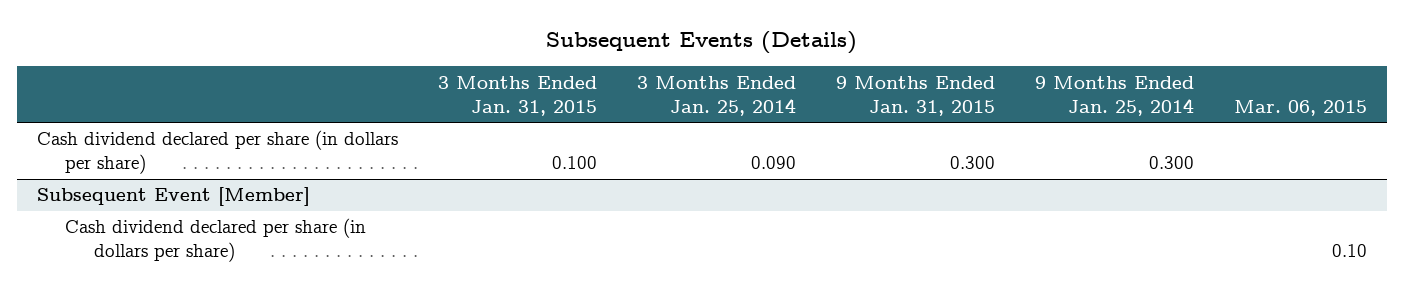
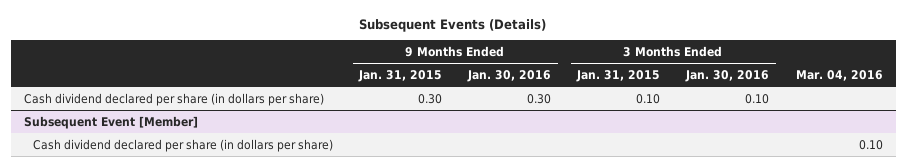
[637,75,797,116] 3 Months Ended Jan. 25, 2014 -> none
[1034,75,1194,116] 9 Months Ended Jan. 25, 2014 -> none
[1233,99,1367,116] Mar. 06, 2015 -> none
none -> [467,69,552,82] Jan. 30, 2016
none -> [685,69,770,82] Jan. 30, 2016
none -> [795,69,883,81] Mar. 04, 2016
[552,156,598,170] 0.100 -> [636,93,661,104] 0.10
[949,156,995,170] 0.300 -> [418,93,443,104] 0.30

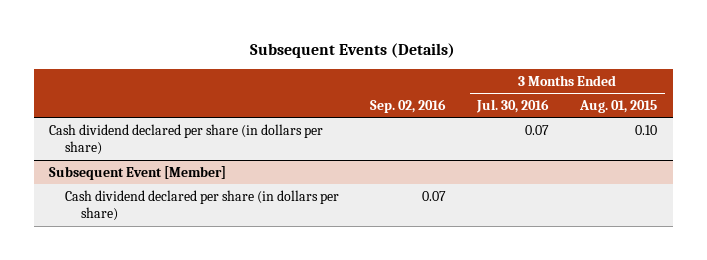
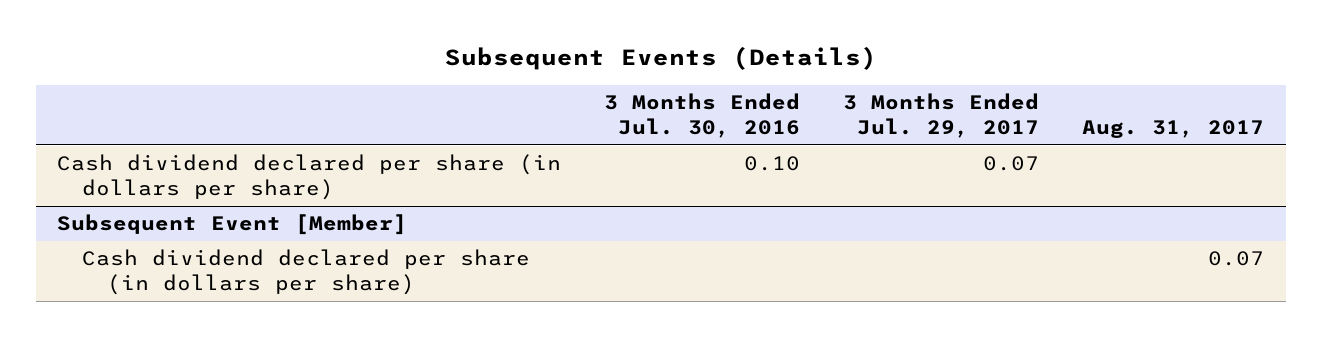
[370,98,447,113] Sep. 02, 2016 -> none
[579,99,658,113] Aug. 01, 2015 -> none
none -> [843,92,1040,138] 3 Months Ended Jul. 29, 2017
none -> [1082,119,1265,138] Aug. 31, 2017
[525,124,550,135] 0.07 -> [744,156,801,172] 0.10

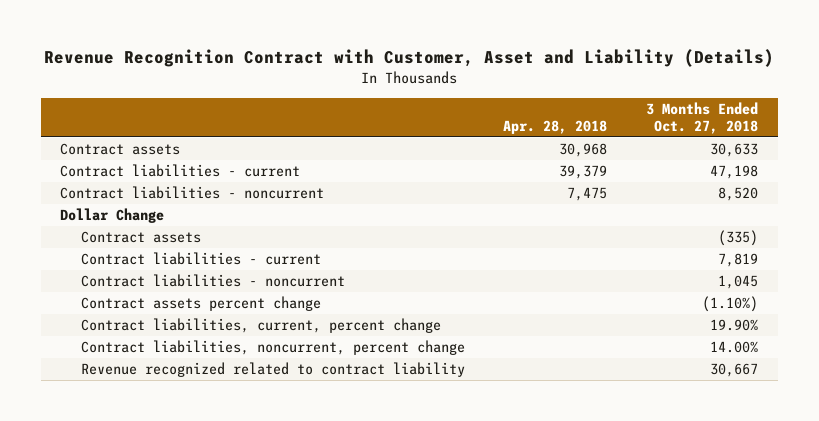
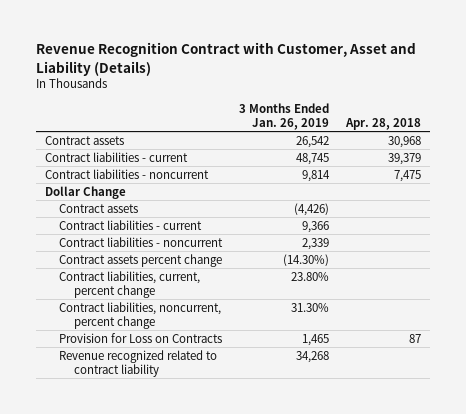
[646,101,759,135] 3 Months Ended Oct. 27, 2018 -> none
none -> [239,102,330,130] 3 Months Ended Jan. 26, 2019
none -> [59,332,223,343] Provision for Loss on Contracts

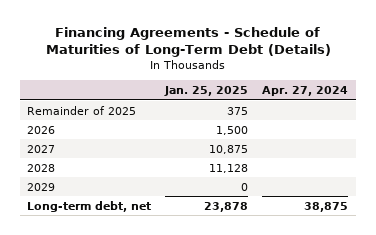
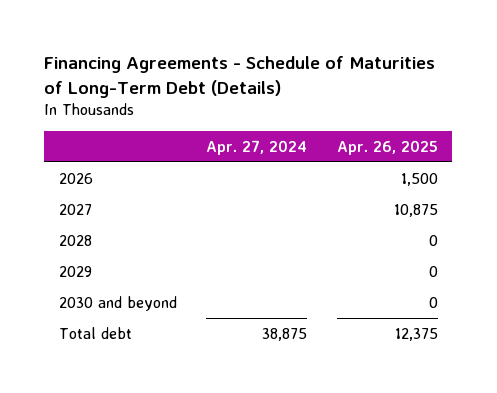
[164,86,249,97] Jan. 25, 2025 -> none
none -> [336,139,438,155] Apr. 26, 2025
[27,105,137,115] Remainder of 2025 -> none
none -> [59,295,178,311] 2030 and beyond
[27,200,152,212] Long-term debt, net -> [59,326,133,339] Total debt

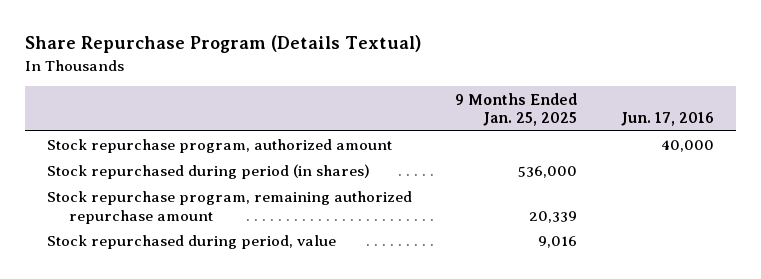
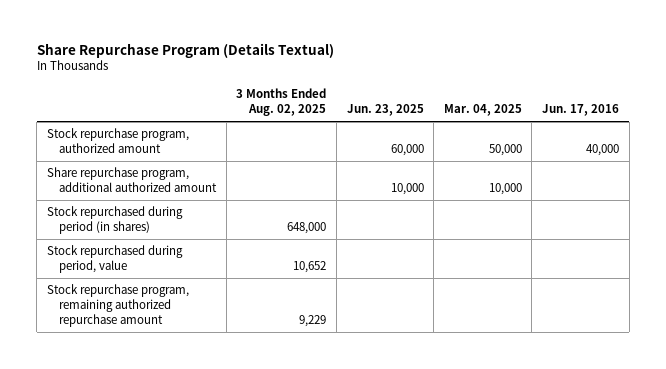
[455,92,578,126] 9 Months Ended Jan. 25, 2025 -> none
none -> [236,88,327,117] 3 Months Ended Aug. 02, 2025
none -> [346,104,424,117] Jun. 23, 2025
none -> [443,104,522,117] Mar. 04, 2025
none -> [47,167,218,193] Share repurchase program, additional authorized amount
[46,191,412,224] Stock repurchase program, remaining authorized repurchase amount -> [47,284,190,328] Stock repurchase program, remaining authorized repurchase amount

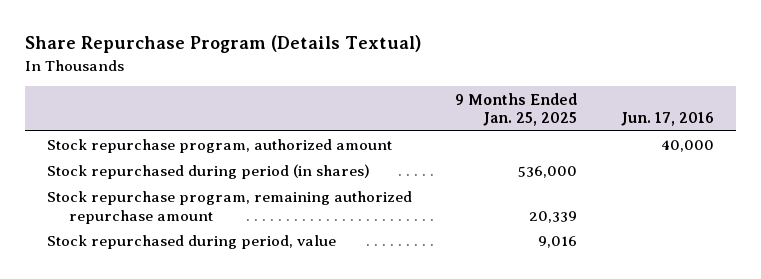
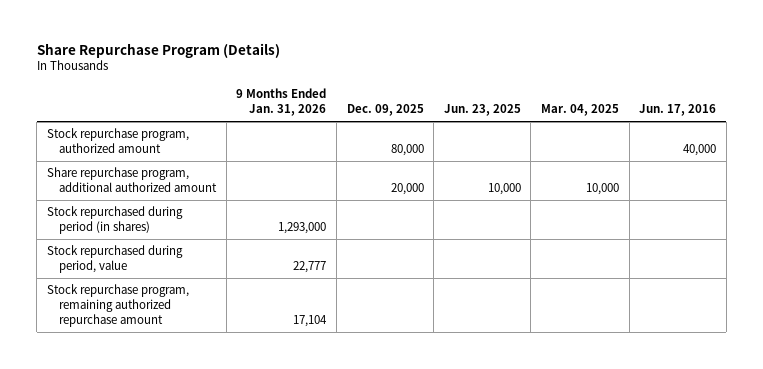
[25,35,422,54] Share Repurchase Program (Details Textual) -> [36,42,280,58] Share Repurchase Program (Details)
[455,92,578,126] 9 Months Ended Jan. 25, 2025 -> none
none -> [236,88,327,117] 9 Months Ended Jan. 31, 2026
none -> [346,104,424,117] Dec. 09, 2025
none -> [443,104,521,117] Jun. 23, 2025
none -> [540,104,619,117] Mar. 04, 2025
none -> [47,167,218,193] Share repurchase program, additional authorized amount
[46,191,412,224] Stock repurchase program, remaining authorized repurchase amount -> [47,284,190,328] Stock repurchase program, remaining authorized repurchase amount

